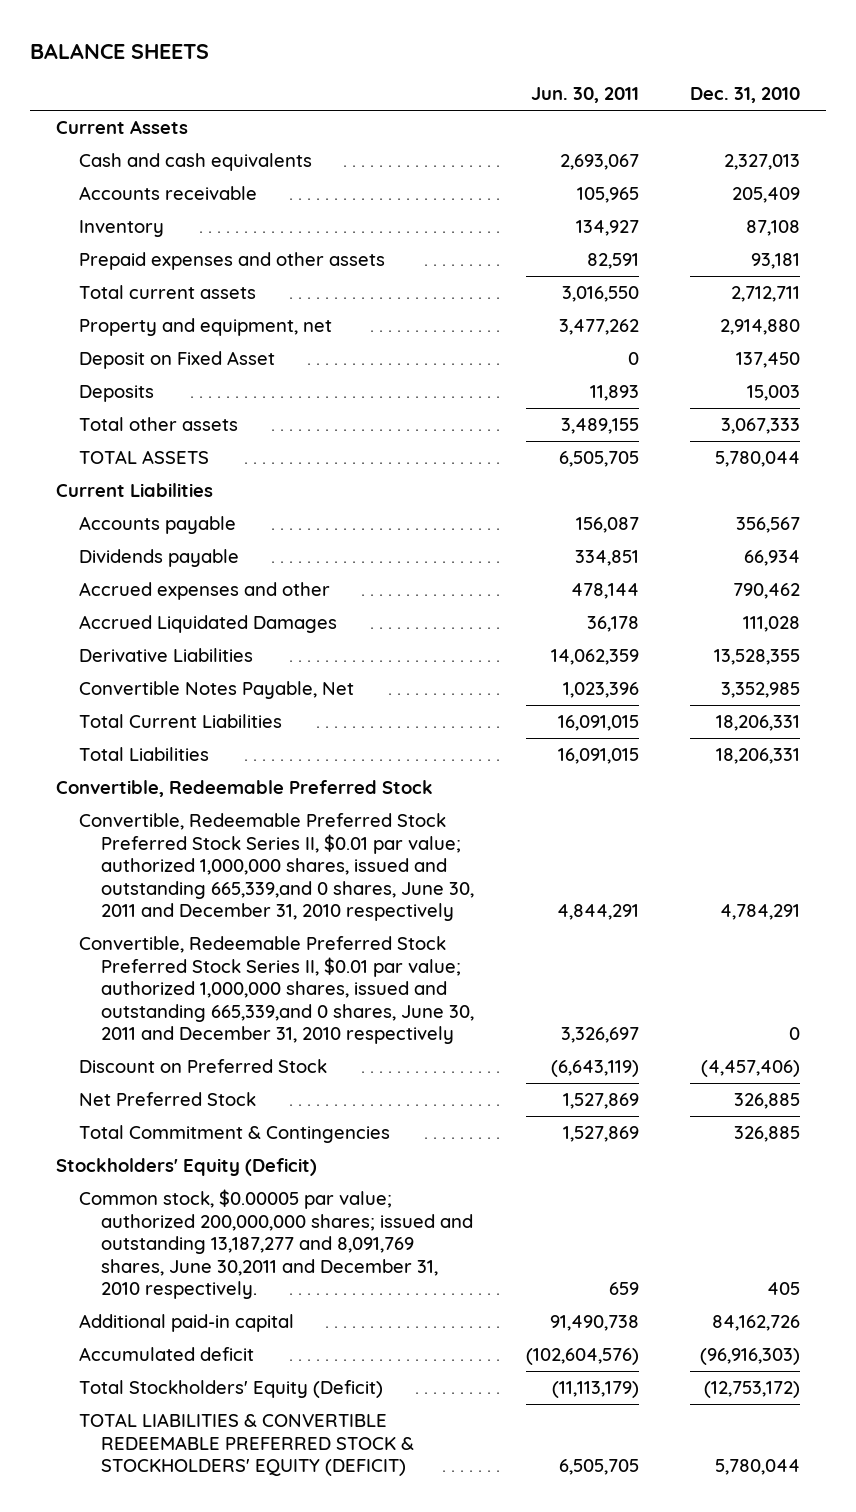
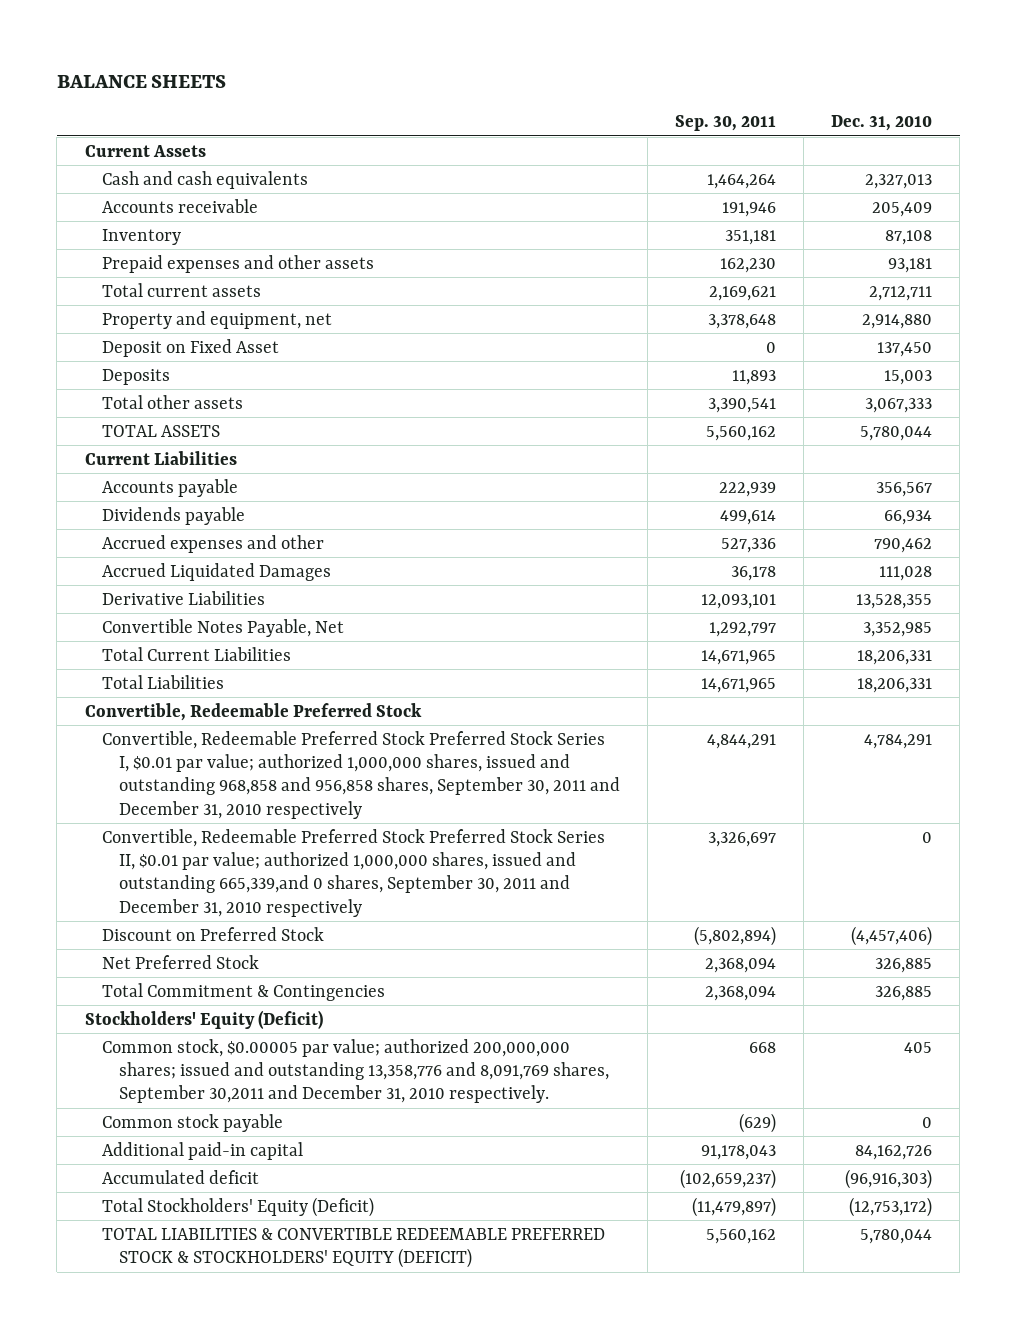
[530,87,639,104] Jun. 30, 2011 -> none
none -> [675,115,777,132] Sep. 30, 2011
[78,813,475,922] Convertible, Redeemable Preferred Stock Preferred Stock Series II, $0.01 par value; authorized 1,000,000 shares, issued and outstanding 665,339,and 0 shares, June 30, 2011 and December 31, 2010 respectively -> [101,730,621,819] Convertible, Redeemable Preferred Stock Preferred Stock Series I, $0.01 par value; authorized 1,000,000 shares, issued and outstanding 968,858 and 956,858 shares, September 30, 2011 and December 31, 2010 respectively
[78,936,475,1045] Convertible, Redeemable Preferred Stock Preferred Stock Series II, $0.01 par value; authorized 1,000,000 shares, issued and outstanding 665,339,and 0 shares, June 30, 2011 and December 31, 2010 respectively -> [101,828,605,917] Convertible, Redeemable Preferred Stock Preferred Stock Series II, $0.01 par value; authorized 1,000,000 shares, issued and outstanding 665,339,and 0 shares, September 30, 2011 and December 31, 2010 respectively
[78,1189,474,1300] Common stock, $0.00005 par value; authorized 200,000,000 shares; issued and outstanding 13,187,277 and 8,091,769 shares, June 30,2011 and December 31, 2010 respectively. -> [101,1038,610,1104] Common stock, $0.00005 par value; authorized 200,000,000 shares; issued and outstanding 13,358,776 and 8,091,769 shares, September 30,2011 and December 31, 2010 respectively.
none -> [101,1113,283,1132] Common stock payable

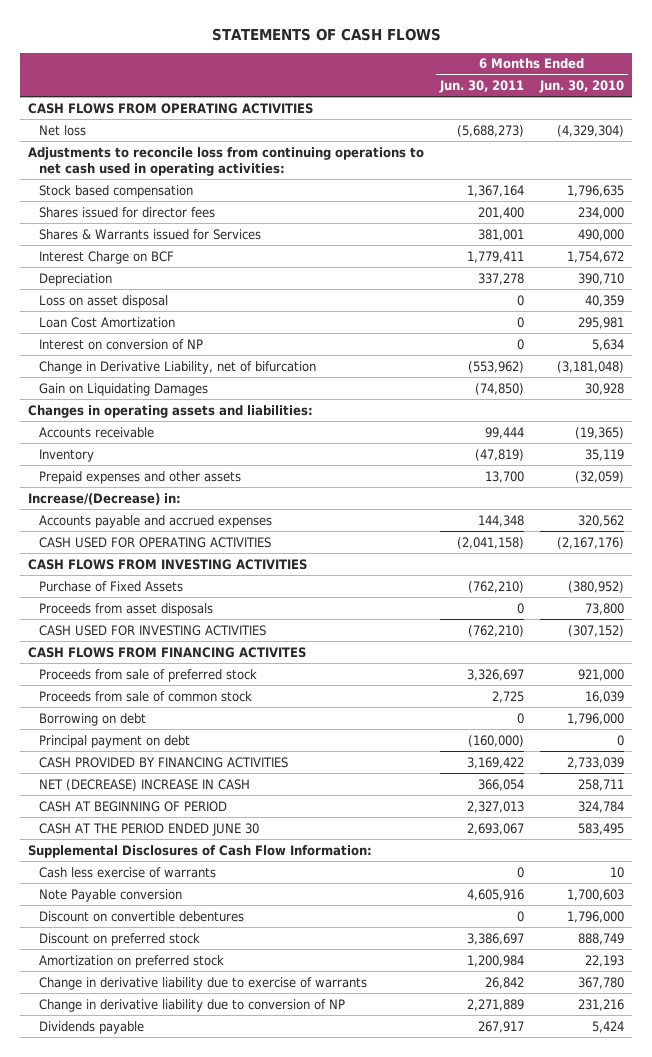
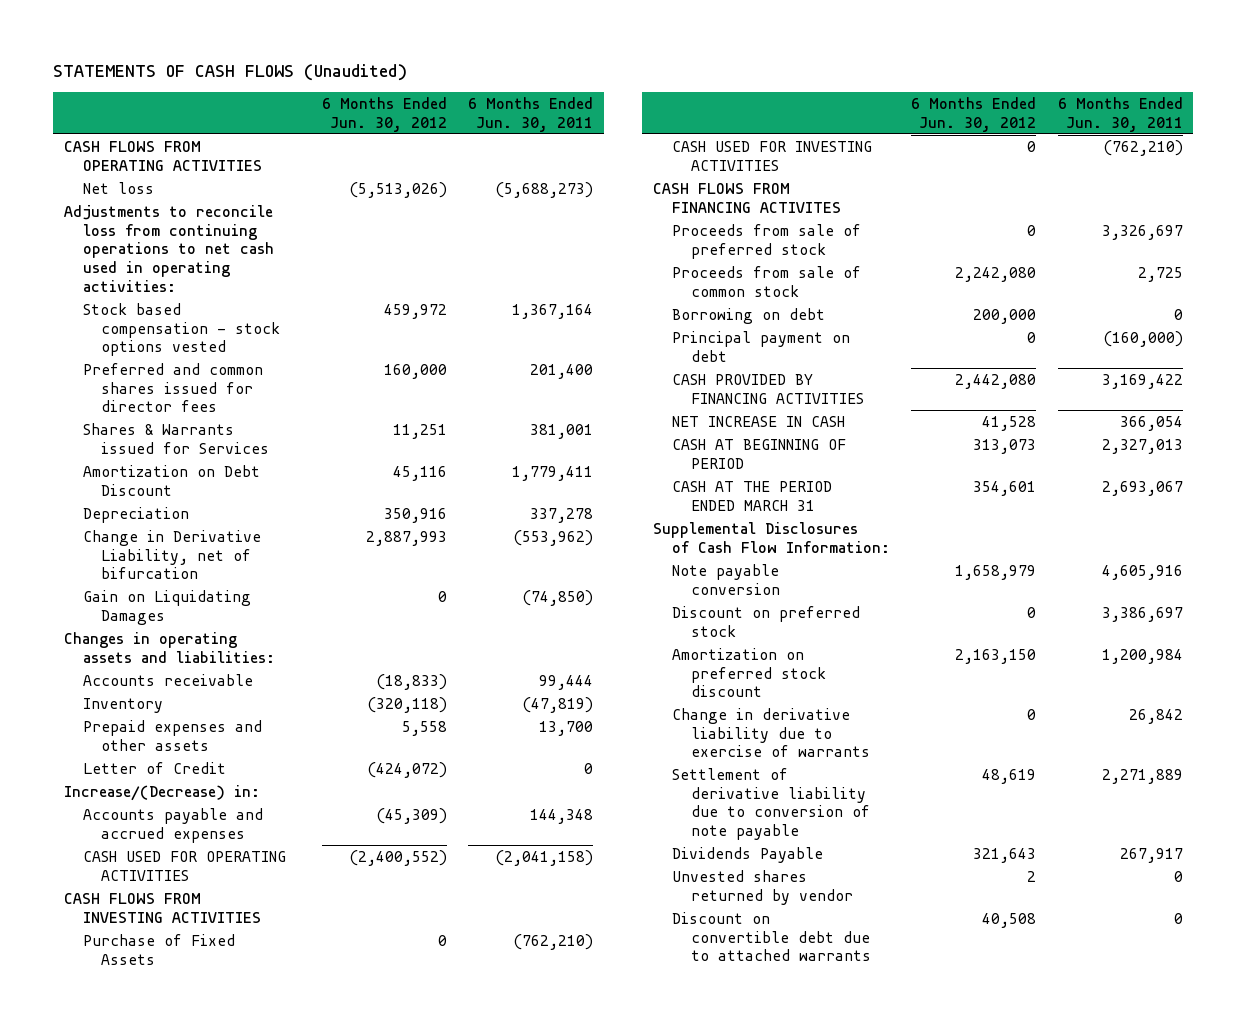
[212,27,442,41] STATEMENTS OF CASH FLOWS -> [53,63,408,81] STATEMENTS OF CASH FLOWS (Unaudited)
[539,80,625,94] Jun. 30, 2010 -> none
none -> [321,96,447,132] 6 Months Ended Jun. 30, 2012
[39,184,194,198] Stock based compensation -> [82,302,281,357] Stock based compensation - stock options vested
[39,206,216,218] Shares issued for director fees -> [82,362,263,413] Preferred and common shares issued for director fees
[39,250,175,264] Interest Charge on BCF -> [82,464,260,496] Amortization on Debt Discount
[39,294,169,308] Loss on asset disposal -> none
[39,316,176,328] Loan Cost Amortization -> none
[39,338,204,350] Interest on conversion of NP -> none
none -> [82,761,226,774] Letter of Credit
[39,602,214,616] Proceeds from asset disposals -> none
[39,778,251,791] NET (DECREASE) INCREASE IN CASH -> [671,415,845,427] NET INCREASE IN CASH
[39,822,260,836] CASH AT THE PERIOD ENDED JUNE 30 -> [671,480,832,511] CASH AT THE PERIOD ENDED MARCH 31
[39,866,217,878] Cash less exercise of warrants -> none
[39,910,245,922] Discount on convertible debentures -> none
[39,888,183,902] Note Payable conversion -> [671,563,780,595] Note payable conversion
[39,954,225,968] Amortization on preferred stock -> [671,647,826,698] Amortization on preferred stock discount
[39,998,346,1012] Change in derivative liability due to conversion of NP -> [671,767,870,841] Settlement of derivative liability due to conversion of note payable
[39,1020,145,1034] Dividends payable -> [671,846,823,863] Dividends Payable
none -> [671,869,853,905] Unvested shares returned by vendor
none -> [671,911,871,962] Discount on convertible debt due to attached warrants

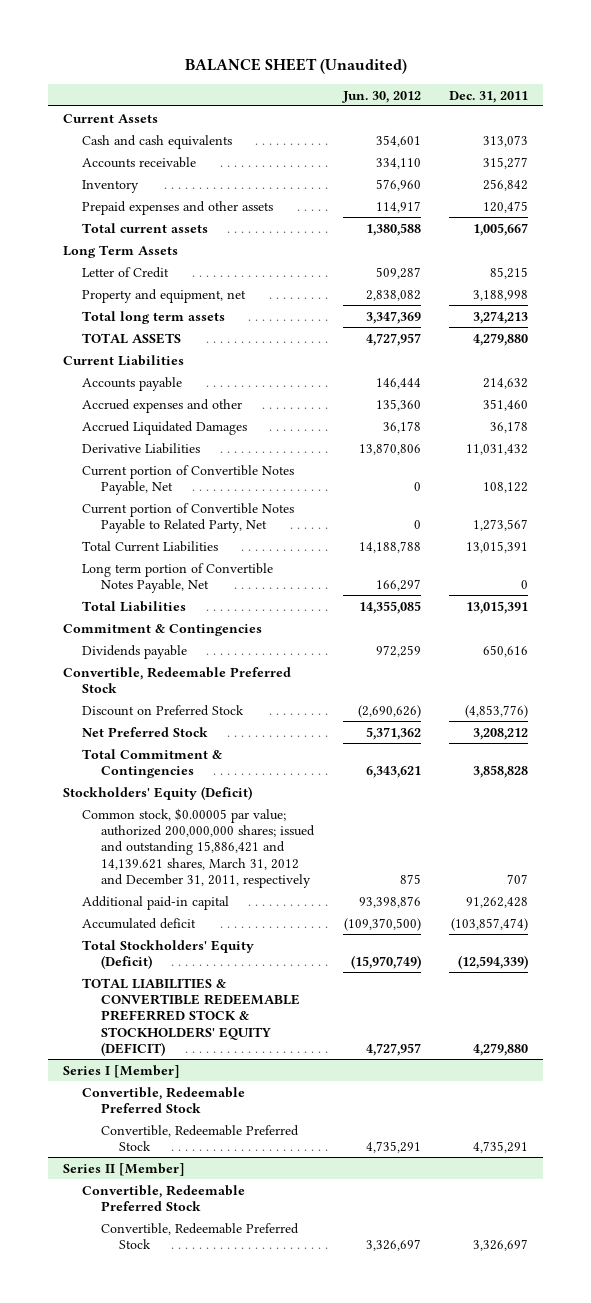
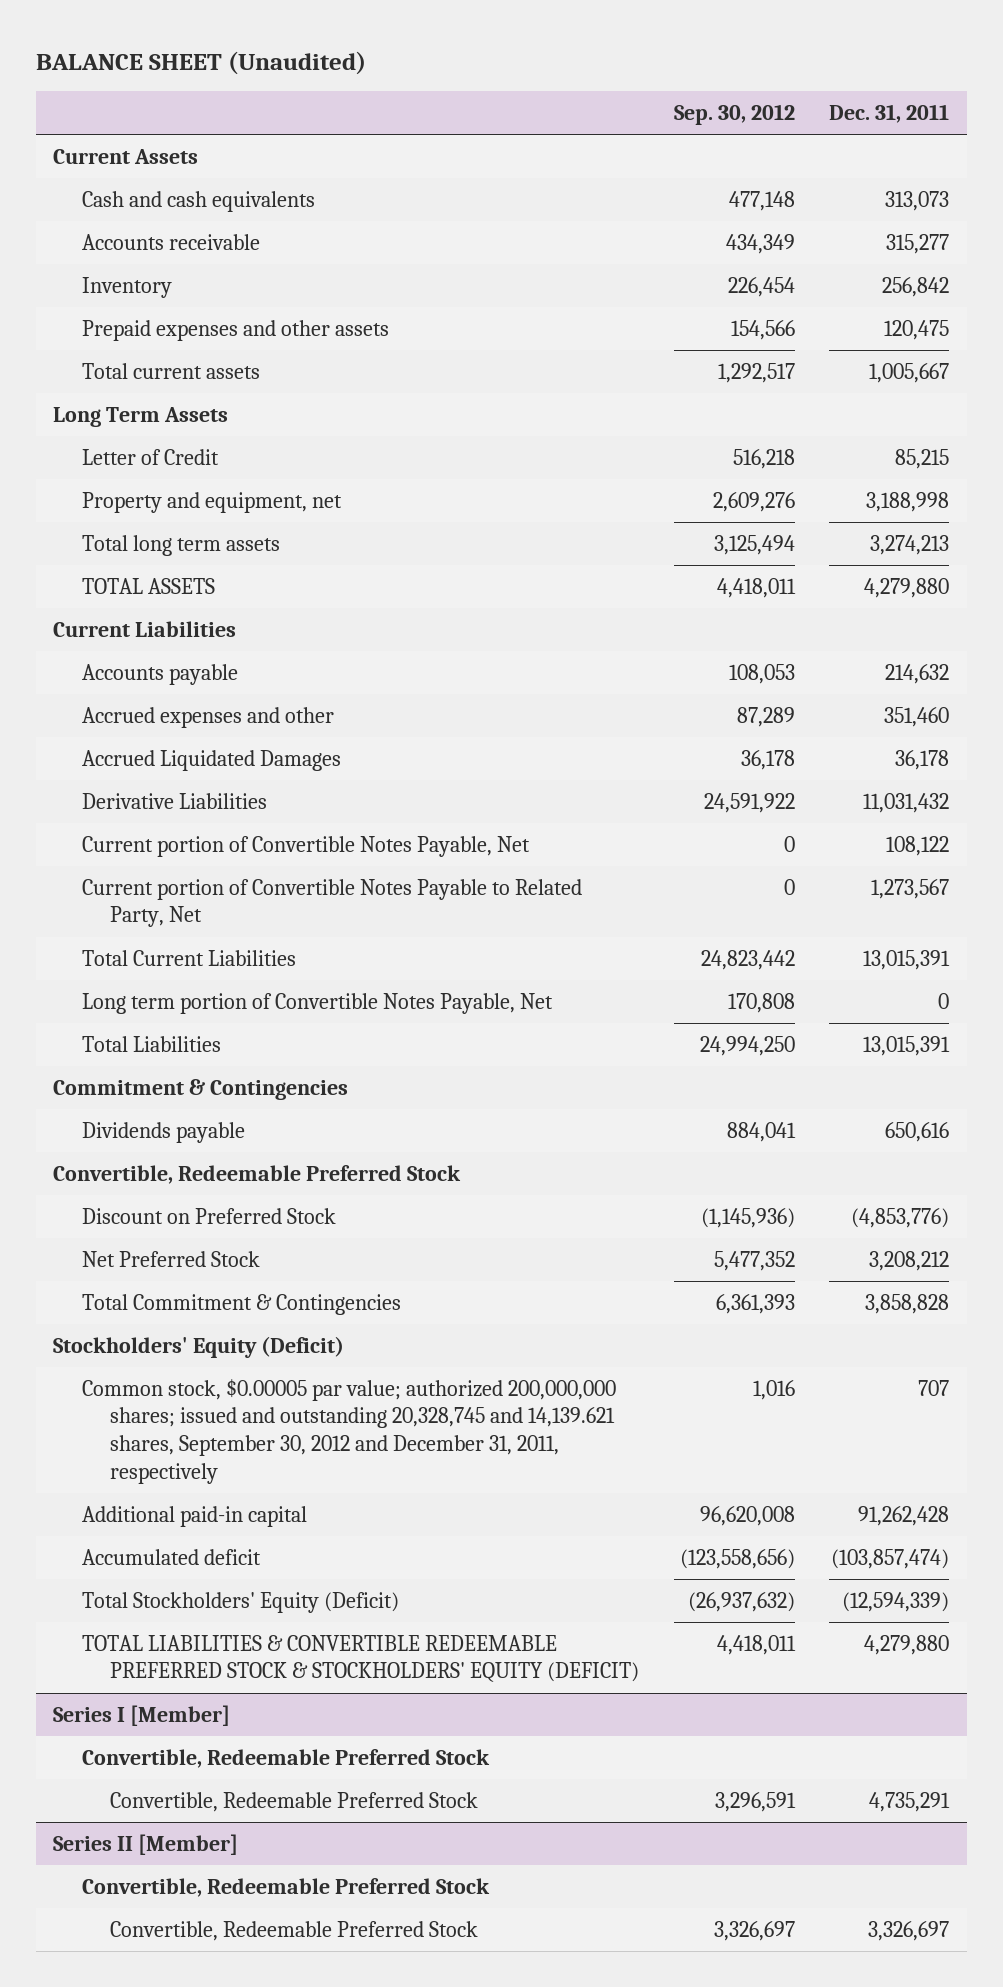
[341,90,421,103] Jun. 30, 2012 -> none
none -> [673,104,795,126] Sep. 30, 2012
[81,807,315,888] Common stock, $0.00005 par value; authorized 200,000,000 shares; issued and outstanding 15,886,421 and 14,139.621 shares, March 31, 2012 and December 31, 2011, respectively -> [81,1378,616,1484] Common stock, $0.00005 par value; authorized 200,000,000 shares; issued and outstanding 20,328,745 and 14,139.621 shares, September 30, 2012 and December 31, 2011, respectively

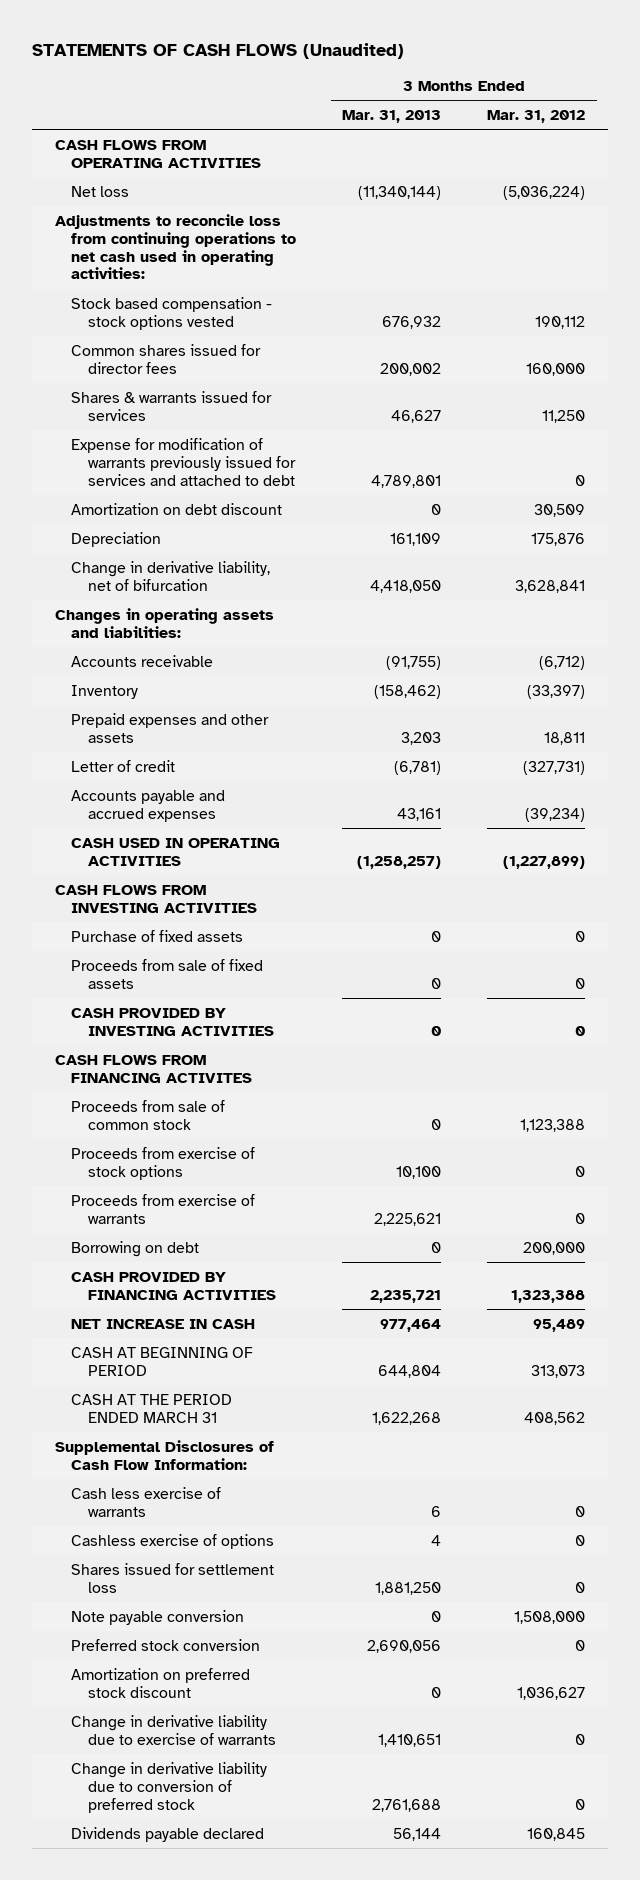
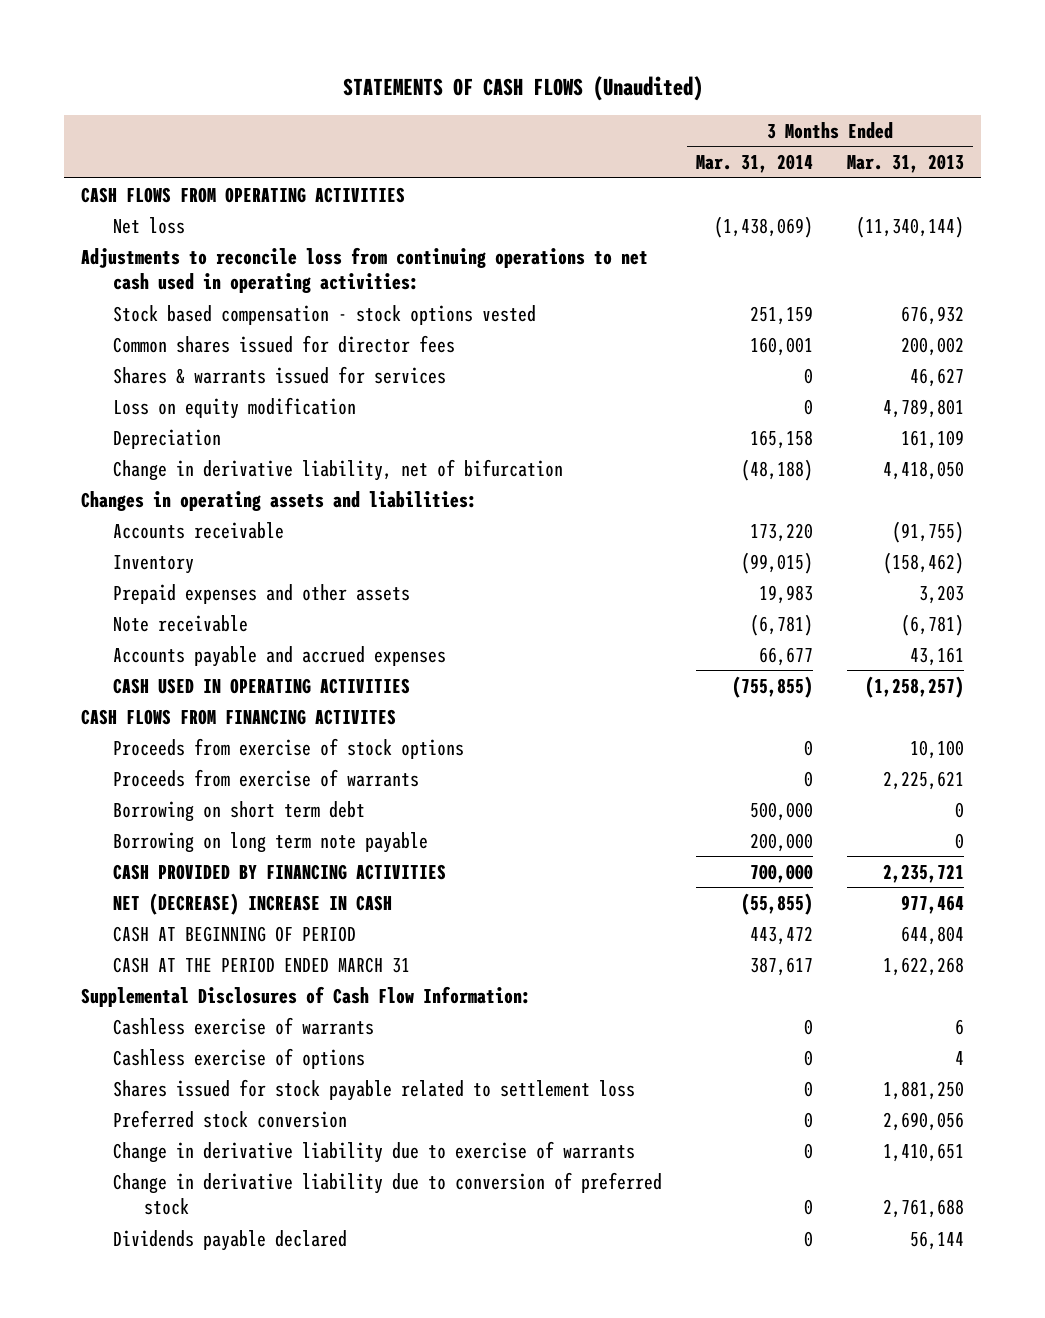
[487,109,586,123] Mar. 31, 2012 -> none
none -> [695,153,813,173] Mar. 31, 2014
[71,502,283,515] Amortization on debt discount -> none
[71,437,296,486] Expense for modification of warrants previously issued for services and attached to debt -> [112,396,356,419] Loss on equity modification
[71,759,176,772] Letter of credit -> [112,614,248,632] Note receivable
[54,884,258,913] CASH FLOWS FROM INVESTING ACTIVITIES -> none
[71,929,244,942] Purchase of fixed assets -> none
[71,958,264,989] Proceeds from sale of fixed assets -> none
[71,1007,274,1036] CASH PROVIDED BY INVESTING ACTIVITIES -> none
[71,1099,226,1130] Proceeds from sale of common stock -> none
[71,1240,200,1257] Borrowing on debt -> [112,800,365,822] Borrowing on short term debt
none -> [112,831,428,853] Borrowing on long term note payable
[71,1318,256,1329] NET INCREASE IN CASH -> [112,892,392,915] NET (DECREASE) INCREASE IN CASH
[71,1486,222,1517] Cash less exercise of warrants -> [112,1016,374,1035] Cashless exercise of warrants
[71,1609,245,1625] Note payable conversion -> none
[71,1562,275,1593] Shares issued for settlement loss -> [112,1078,635,1101] Shares issued for stock payable related to settlement loss
[71,1667,251,1698] Amortization on preferred stock discount -> none

